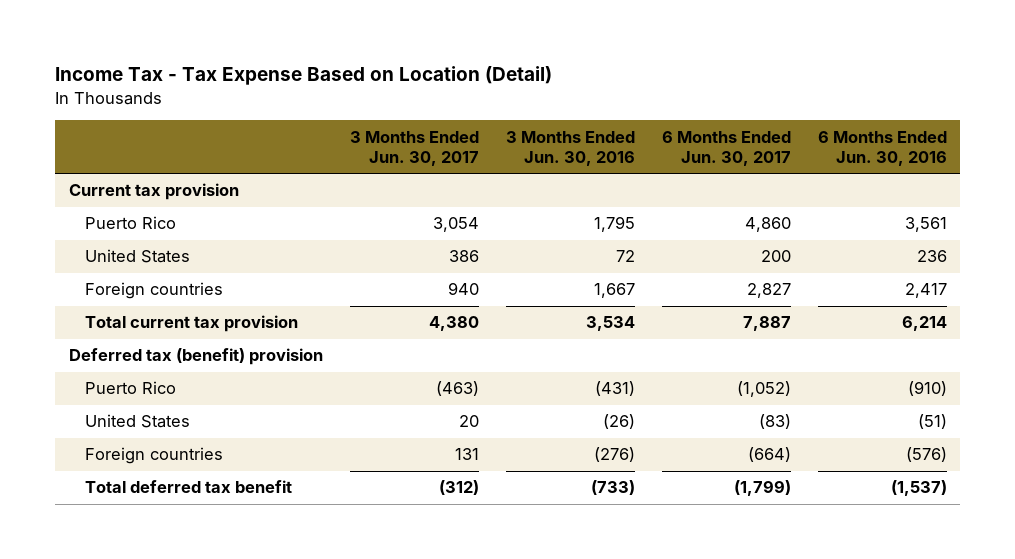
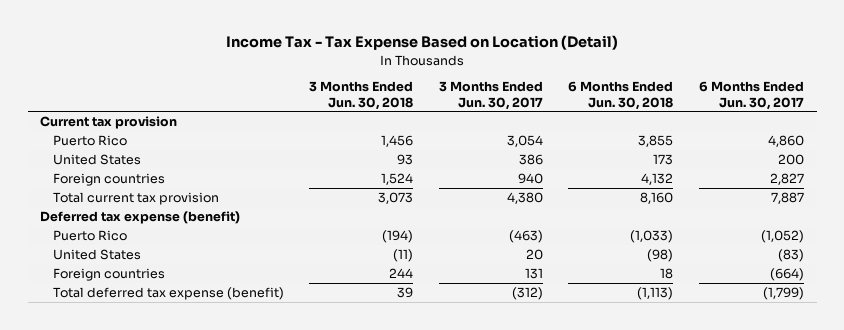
[505,130,635,167] 3 Months Ended Jun. 30, 2016 -> none
[817,130,947,167] 6 Months Ended Jun. 30, 2016 -> none
none -> [309,81,414,110] 3 Months Ended Jun. 30, 2018
none -> [568,81,674,110] 6 Months Ended Jun. 30, 2018
[68,348,323,366] Deferred tax (benefit) provision -> [40,210,241,224] Deferred tax expense (benefit)
[84,480,292,494] Total deferred tax benefit -> [52,286,284,300] Total deferred tax expense (benefit)

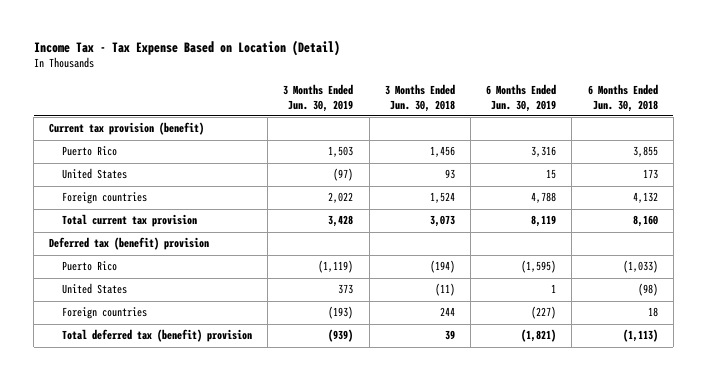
[438,81,543,110] 3 Months Ended Jun. 30, 2017 -> none
[698,81,804,110] 6 Months Ended Jun. 30, 2017 -> none
none -> [283,84,354,112] 3 Months Ended Jun. 30, 2019
none -> [486,84,557,112] 6 Months Ended Jun. 30, 2019
[40,115,178,129] Current tax provision -> [49,122,205,136] Current tax provision (benefit)
[40,210,241,224] Deferred tax expense (benefit) -> [49,237,210,251] Deferred tax (benefit) provision
[52,286,284,300] Total deferred tax expense (benefit) -> [61,329,252,343] Total deferred tax (benefit) provision

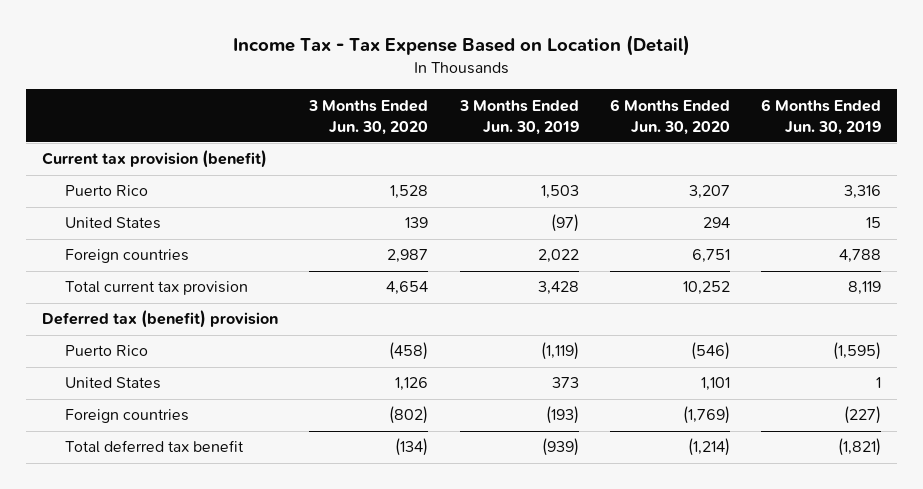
[384,84,455,112] 3 Months Ended Jun. 30, 2018 -> none
[587,84,658,112] 6 Months Ended Jun. 30, 2018 -> none
none -> [308,99,429,135] 3 Months Ended Jun. 30, 2020
none -> [609,98,730,135] 6 Months Ended Jun. 30, 2020
[61,329,252,343] Total deferred tax (benefit) provision -> [65,440,245,454] Total deferred tax benefit

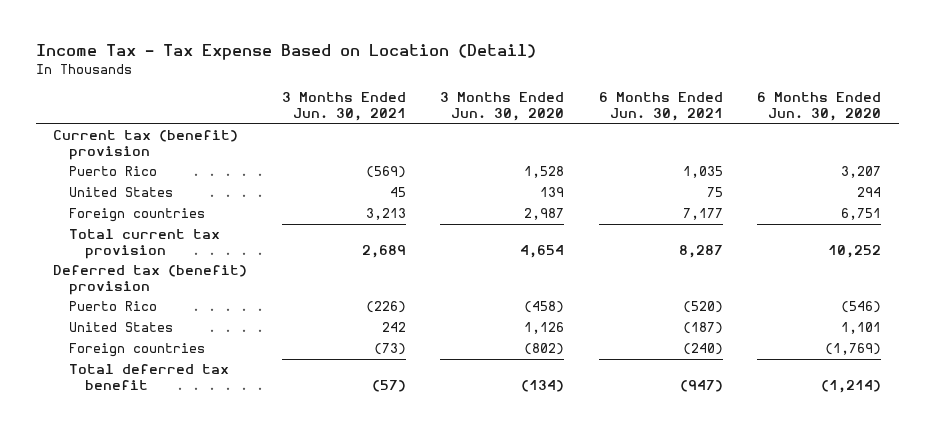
[458,99,579,135] 3 Months Ended Jun. 30, 2019 -> none
[761,98,882,135] 6 Months Ended Jun. 30, 2019 -> none
none -> [281,92,406,122] 3 Months Ended Jun. 30, 2021
none -> [598,92,723,122] 6 Months Ended Jun. 30, 2021
[41,150,267,169] Current tax provision (benefit) -> [53,130,239,161] Current tax (benefit) provision

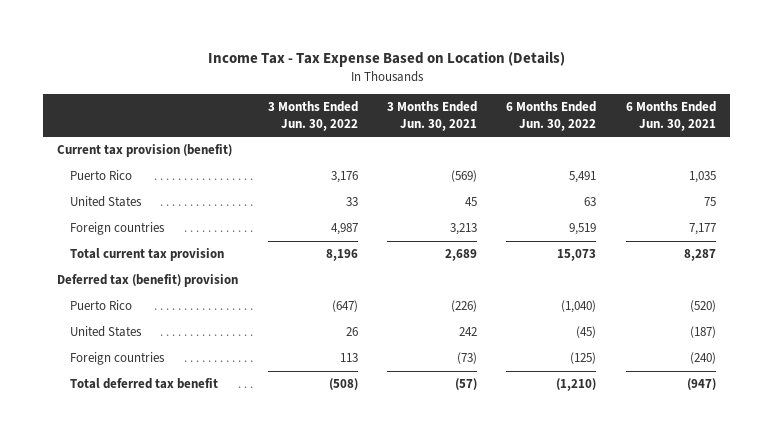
[35,44,536,61] Income Tax - Tax Expense Based on Location (Detail) -> [207,51,565,68] Income Tax - Tax Expense Based on Location (Details)
[440,92,565,122] 3 Months Ended Jun. 30, 2020 -> none
[757,92,882,122] 6 Months Ended Jun. 30, 2020 -> none
none -> [267,101,358,131] 3 Months Ended Jun. 30, 2022
none -> [506,101,597,131] 6 Months Ended Jun. 30, 2022
[53,130,239,161] Current tax (benefit) provision -> [57,144,233,158] Current tax provision (benefit)

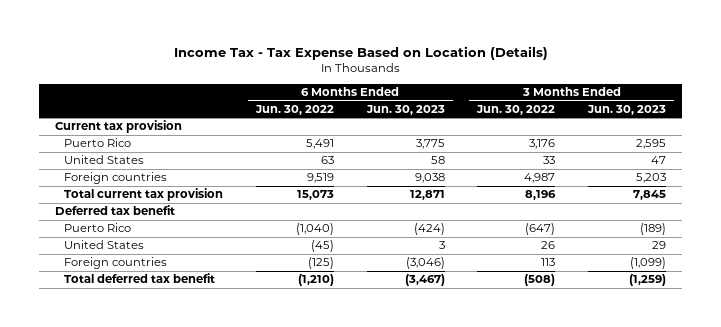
[387,101,478,131] 3 Months Ended Jun. 30, 2021 -> none
[625,101,716,131] 6 Months Ended Jun. 30, 2021 -> none
none -> [365,104,445,115] Jun. 30, 2023
none -> [586,104,666,115] Jun. 30, 2023
[57,144,233,158] Current tax provision (benefit) -> [55,120,183,134] Current tax provision
[57,274,239,288] Deferred tax (benefit) provision -> [55,205,176,216] Deferred tax benefit

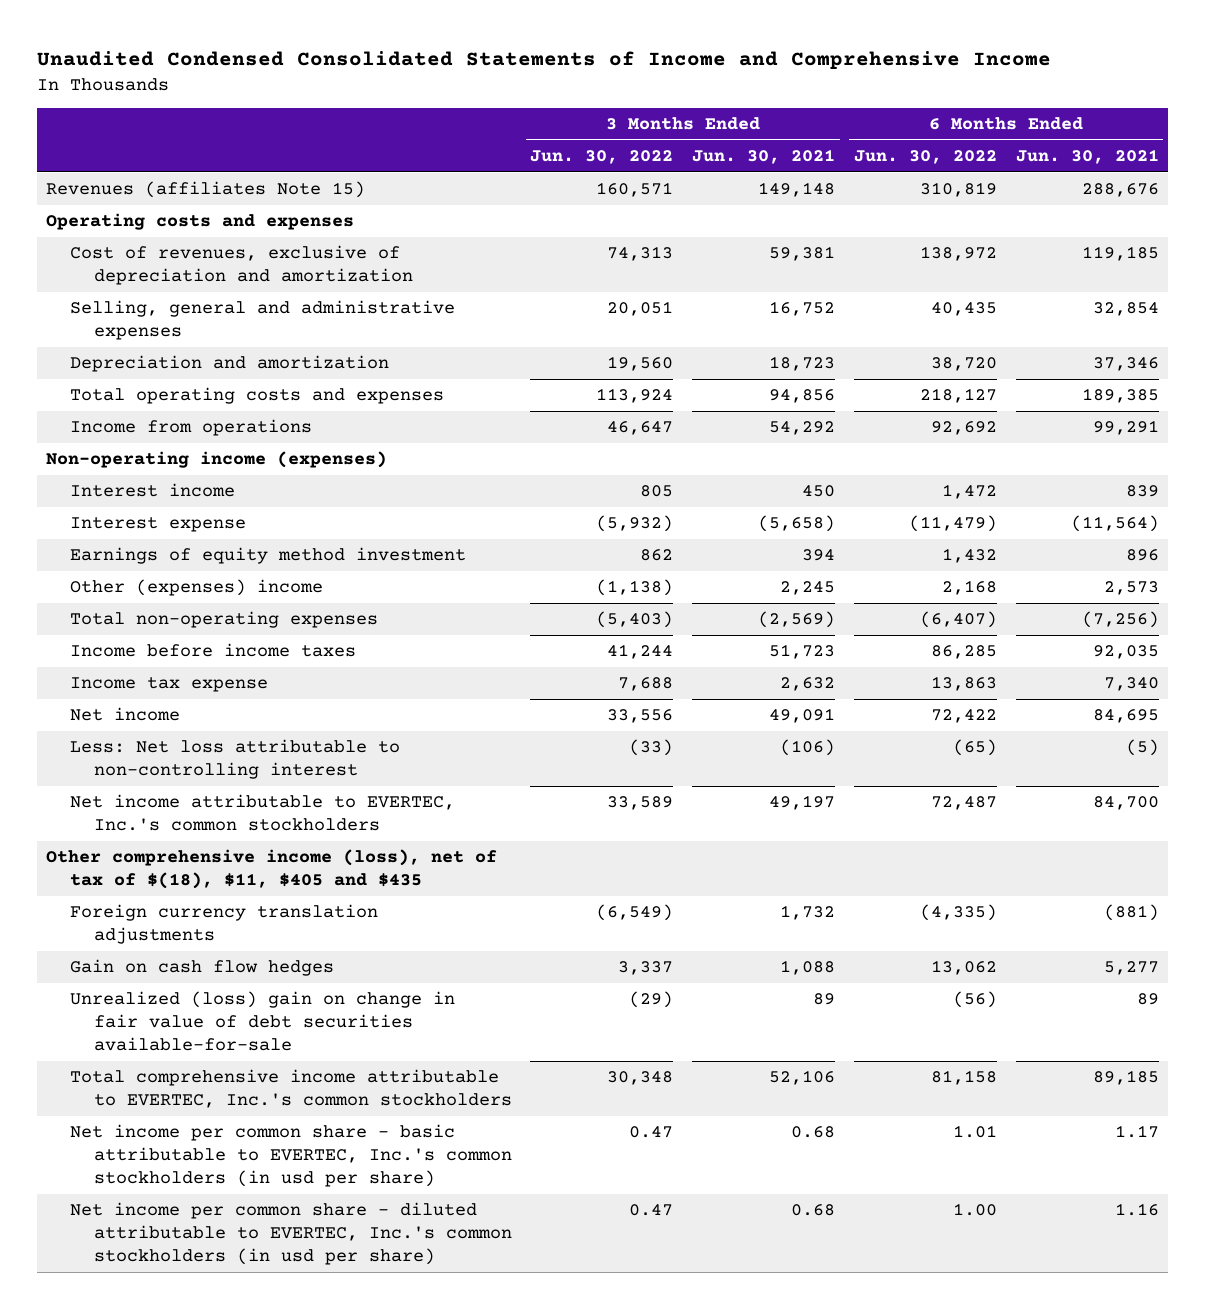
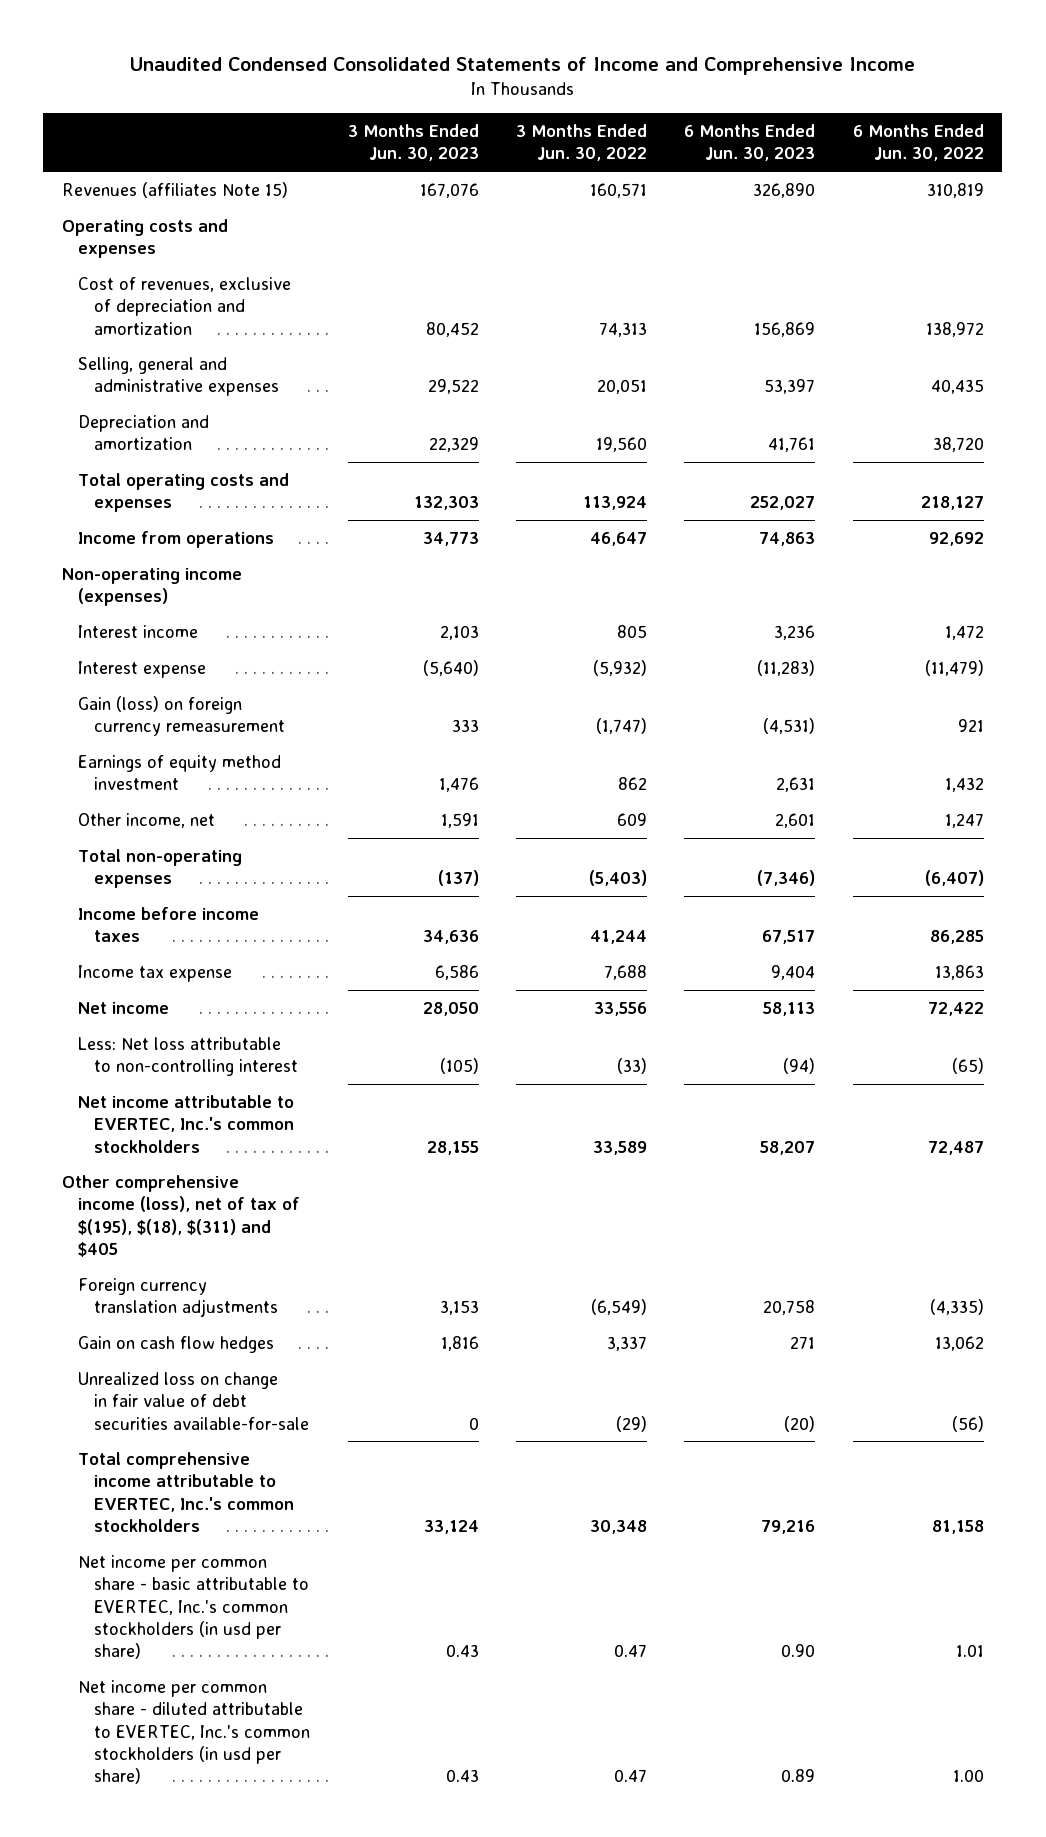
[692,149,836,165] Jun. 30, 2021 -> none
[1015,149,1159,165] Jun. 30, 2021 -> none
none -> [347,123,479,162] 3 Months Ended Jun. 30, 2023
none -> [684,123,816,162] 6 Months Ended Jun. 30, 2023
none -> [78,695,286,737] Gain (loss) on foreign currency remeasurement
[70,579,324,597] Other (expenses) income -> [78,812,216,828] Other income, net
[596,579,674,597] (1,138) -> [617,812,648,826] 609
[941,580,997,596] 2,168 -> [944,812,984,828] 1,247
[46,849,498,890] Other comprehensive income (loss), net of tax of $(18), $11, $405 and $435 -> [62,1174,301,1257] Other comprehensive income (loss), net of tax of $(195), $(18), $(311) and $405
[70,991,456,1052] Unrealized (loss) gain on change in fair value of debt securities available-for-sale -> [78,1371,310,1430] Unrealized loss on change in fair value of debt securities available-for-sale

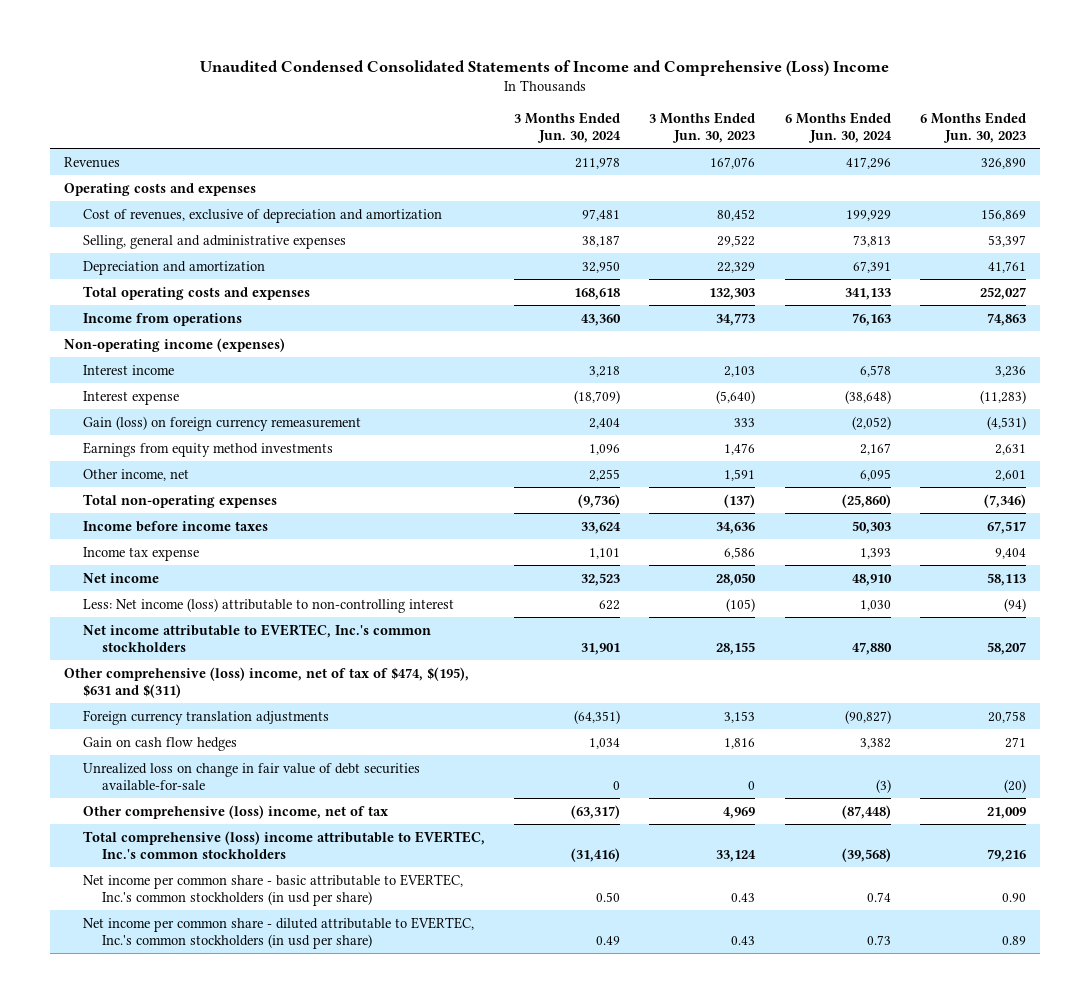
[129,57,915,76] Unaudited Condensed Consolidated Statements of Income and Comprehensive Income -> [199,59,889,76] Unaudited Condensed Consolidated Statements of Income and Comprehensive (Loss) Income
[516,123,648,162] 3 Months Ended Jun. 30, 2022 -> none
[852,123,984,162] 6 Months Ended Jun. 30, 2022 -> none
none -> [514,112,622,143] 3 Months Ended Jun. 30, 2024
none -> [784,112,892,143] 6 Months Ended Jun. 30, 2024
[62,181,289,198] Revenues (affiliates Note 15) -> [64,156,121,168] Revenues
[78,754,282,791] Earnings of equity method investment -> [82,441,333,457] Earnings from equity method investments
[78,1036,299,1077] Less: Net loss attributable to non-controlling interest -> [82,597,454,613] Less: Net income (loss) attributable to non-controlling interest
[62,1174,301,1257] Other comprehensive income (loss), net of tax of $(195), $(18), $(311) and $405 -> [64,666,470,698] Other comprehensive (loss) income, net of tax of $474, $(195), $631 and $(311)
none -> [82,804,388,819] Other comprehensive (loss) income, net of tax
[78,1451,295,1532] Total comprehensive income attributable to EVERTEC, Inc.'s common stockholders -> [82,830,485,859] Total comprehensive (loss) income attributable to EVERTEC, Inc.'s common stockholders

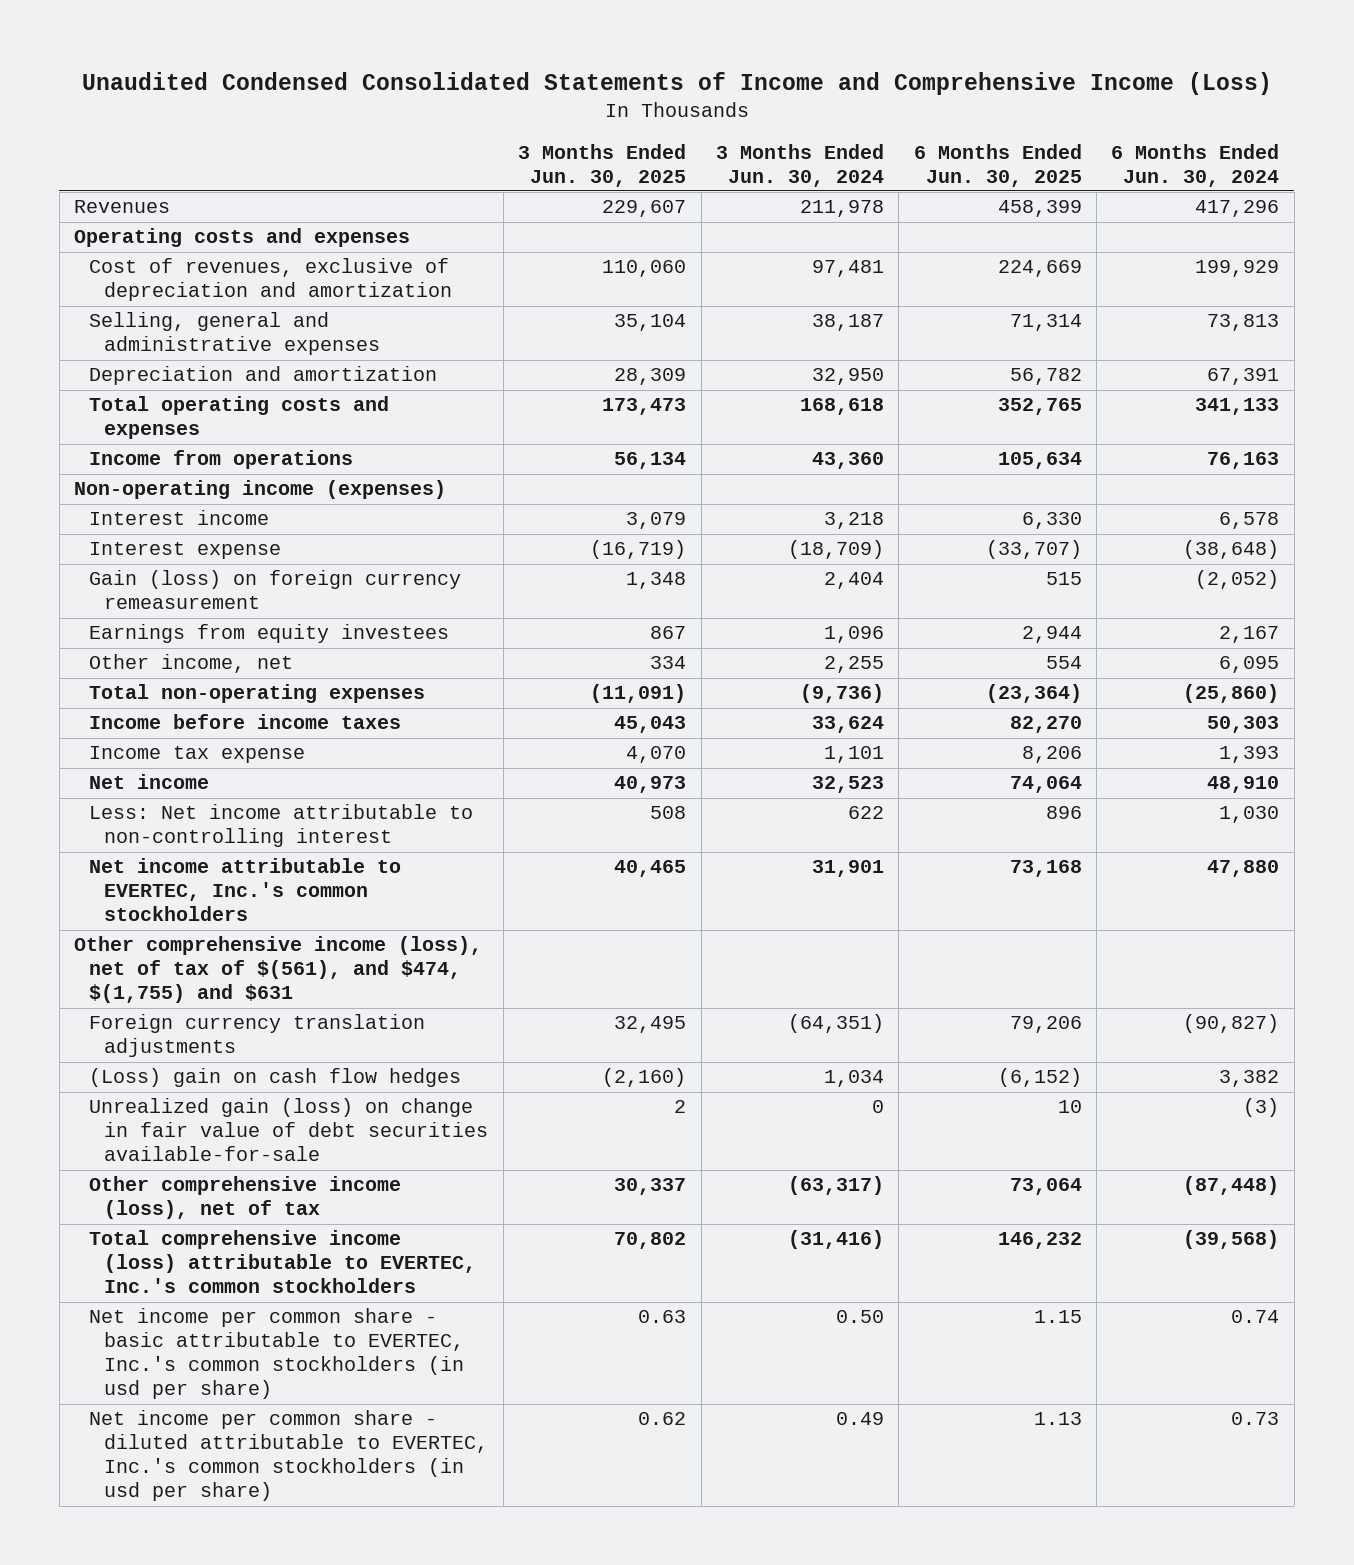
[199,59,889,76] Unaudited Condensed Consolidated Statements of Income and Comprehensive (Loss) Income -> [81,72,1272,96] Unaudited Condensed Consolidated Statements of Income and Comprehensive Income (Loss)
[649,112,756,143] 3 Months Ended Jun. 30, 2023 -> none
[919,112,1026,143] 6 Months Ended Jun. 30, 2023 -> none
none -> [518,143,687,187] 3 Months Ended Jun. 30, 2025
none -> [913,143,1082,187] 6 Months Ended Jun. 30, 2025
[82,441,333,457] Earnings from equity method investments -> [89,624,450,644] Earnings from equity investees
[82,597,454,613] Less: Net income (loss) attributable to non-controlling interest -> [89,804,474,848] Less: Net income attributable to non-controlling interest
[64,666,470,698] Other comprehensive (loss) income, net of tax of $474, $(195), $631 and $(311) -> [74,936,483,1004] Other comprehensive income (loss), net of tax of $(561), and $474, $(1,755) and $631
[82,736,237,751] Gain on cash flow hedges -> [89,1068,462,1088] (Loss) gain on cash flow hedges
[82,762,420,791] Unrealized loss on change in fair value of debt securities available-for-sale -> [89,1098,489,1162] Unrealized gain (loss) on change in fair value of debt securities available-for-sale
[82,804,388,819] Other comprehensive (loss) income, net of tax -> [89,1176,402,1220] Other comprehensive income (loss), net of tax
[82,830,485,859] Total comprehensive (loss) income attributable to EVERTEC, Inc.'s common stockholders -> [89,1230,477,1294] Total comprehensive income (loss) attributable to EVERTEC, Inc.'s common stockholders

